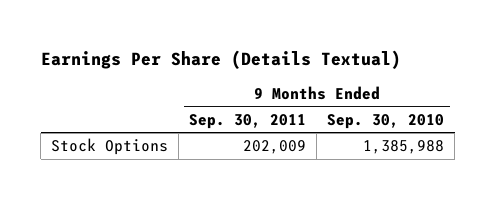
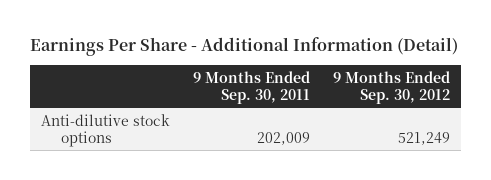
[40,49,401,69] Earnings Per Share (Details Textual) -> [29,37,458,57] Earnings Per Share - Additional Information (Detail)
[327,113,445,129] Sep. 30, 2010 -> none
none -> [332,70,450,104] 9 Months Ended Sep. 30, 2012
[51,138,169,156] Stock Options -> [41,113,171,147] Anti-dilutive stock options

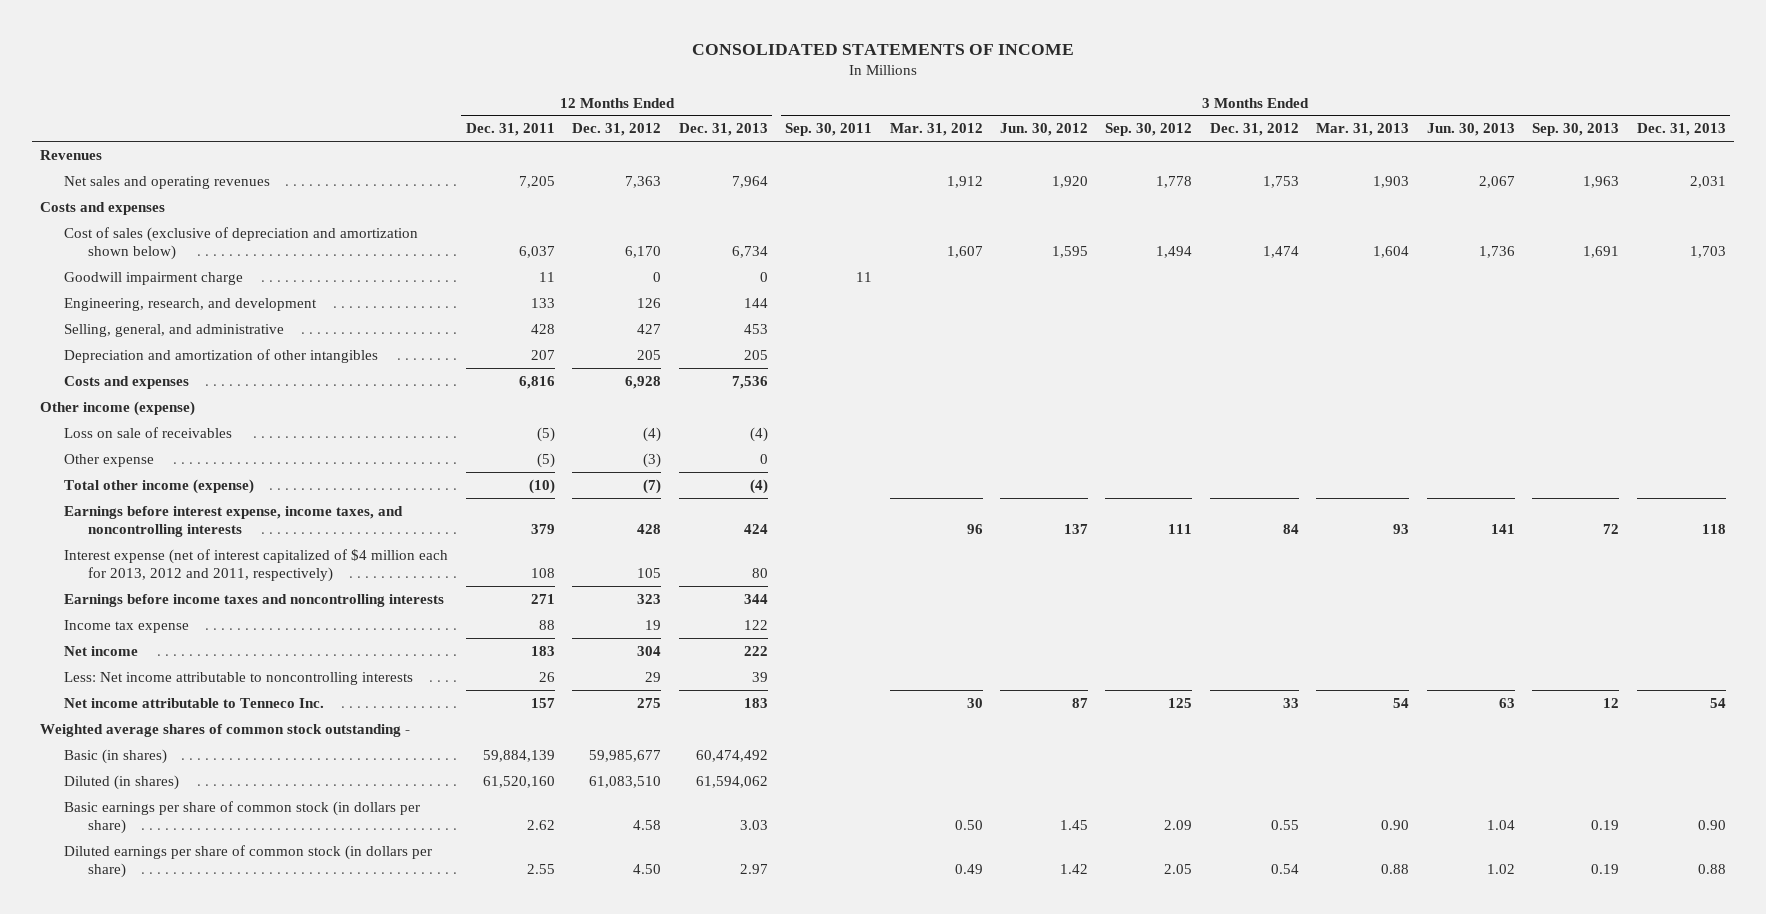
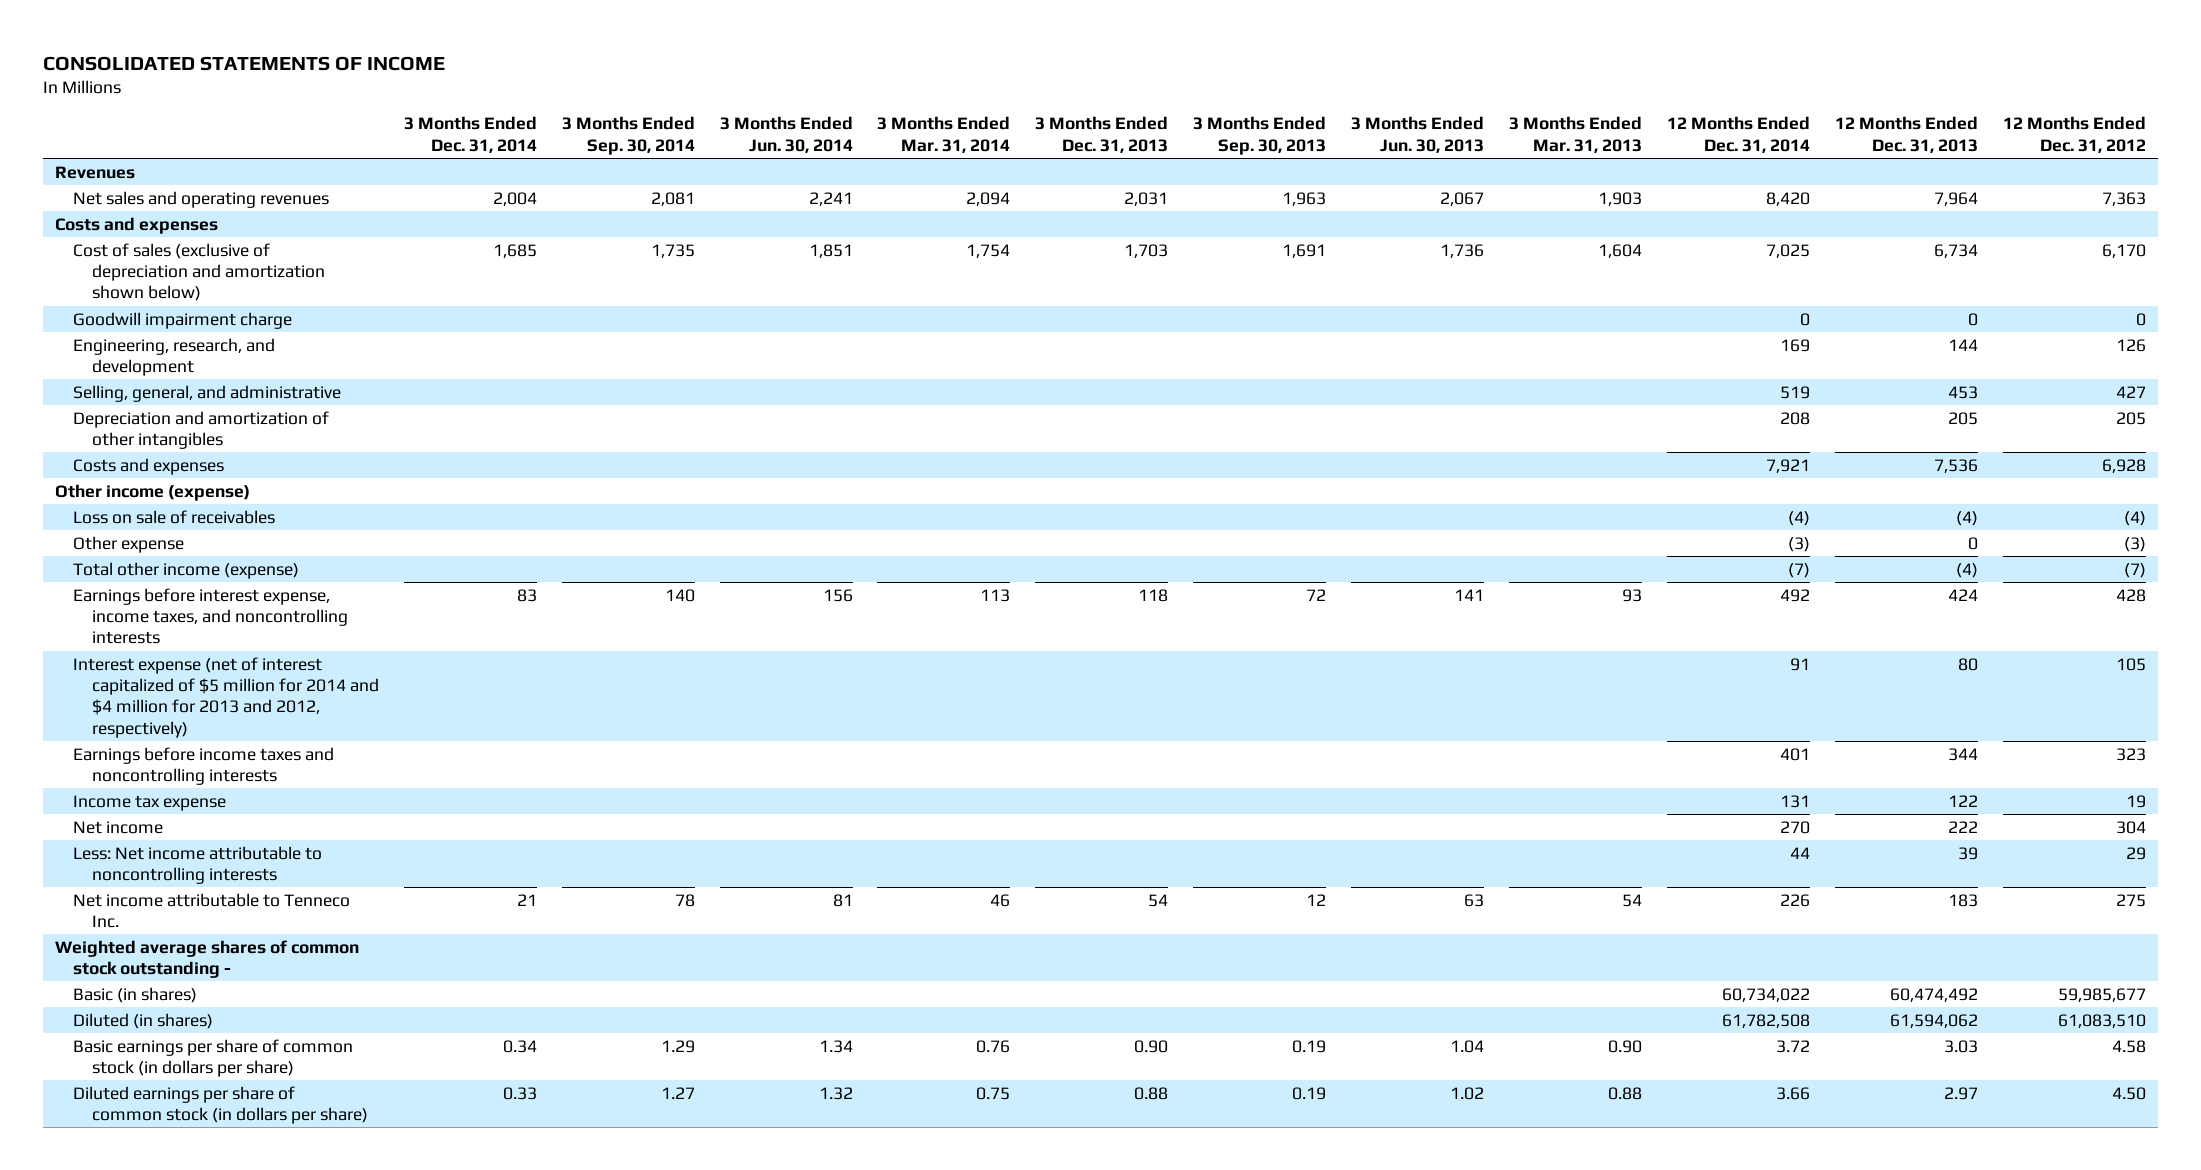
[465,123,555,137] Dec. 31, 2011 -> none
[785,123,873,137] Sep. 30, 2011 -> none
[889,123,983,137] Mar. 31, 2012 -> none
[1000,123,1089,137] Jun. 30, 2012 -> none
[1105,123,1193,137] Sep. 30, 2012 -> none
[1209,123,1299,137] Dec. 31, 2012 -> none
none -> [403,116,537,153] 3 Months Ended Dec. 31, 2014
none -> [561,116,695,155] 3 Months Ended Sep. 30, 2014
none -> [719,116,853,153] 3 Months Ended Jun. 30, 2014
none -> [877,116,1011,153] 3 Months Ended Mar. 31, 2014
none -> [1666,116,1810,153] 12 Months Ended Dec. 31, 2014
[64,548,449,583] Interest expense (net of interest capitalized of $4 million each for 2013, 2012 and 2011, respectively) -> [73,656,379,738] Interest expense (net of interest capitalized of $5 million for 2014 and $4 million for 2013 and 2012, respectively)

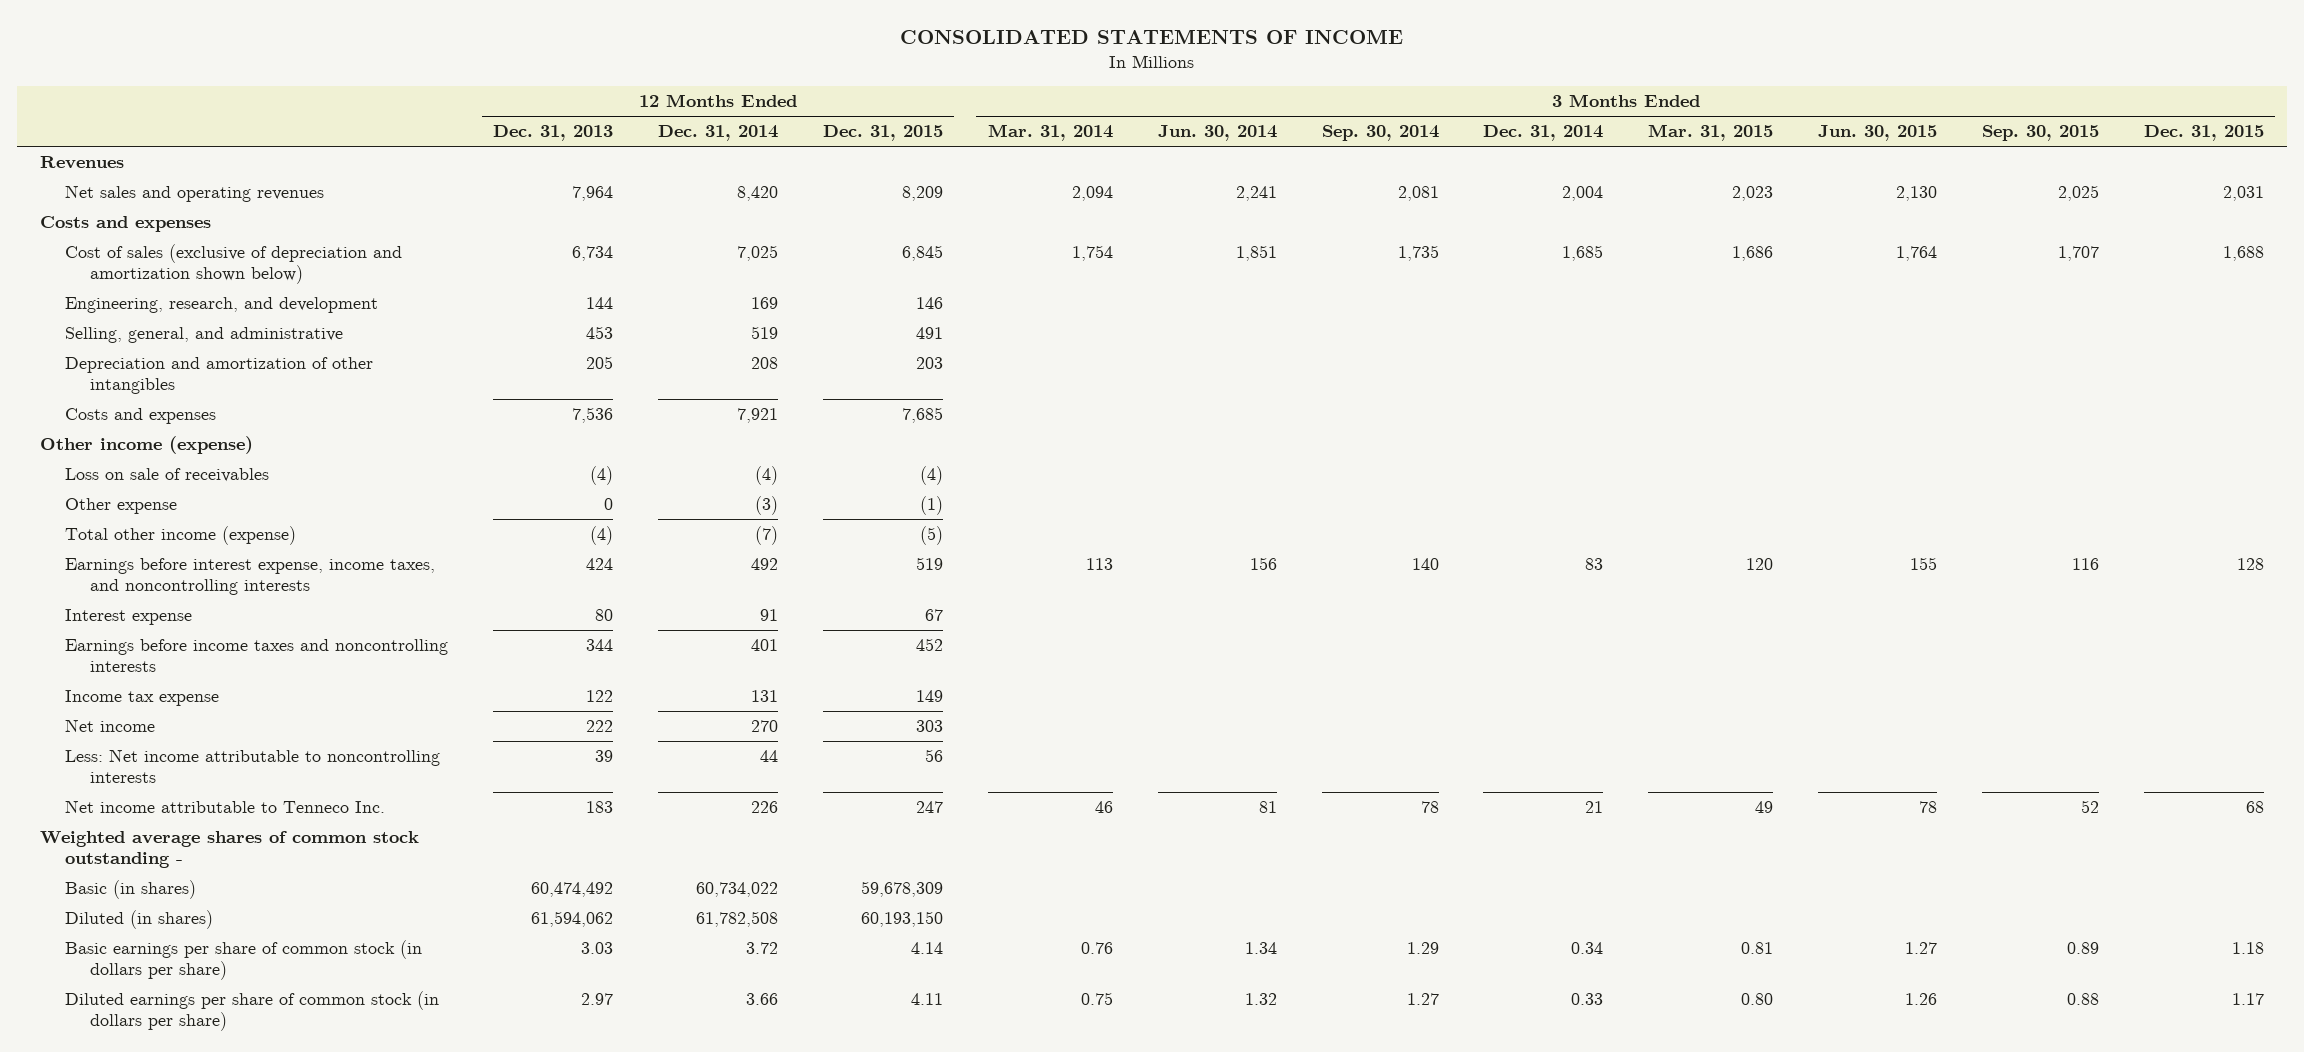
[1035,116,1169,153] 3 Months Ended Dec. 31, 2013 -> none
[1193,116,1327,155] 3 Months Ended Sep. 30, 2013 -> none
[1351,116,1485,153] 3 Months Ended Jun. 30, 2013 -> none
[1509,116,1643,153] 3 Months Ended Mar. 31, 2013 -> none
[2002,116,2146,153] 12 Months Ended Dec. 31, 2012 -> none
none -> [822,125,943,142] Dec. 31, 2015
none -> [1648,124,1774,142] Mar. 31, 2015
none -> [1818,125,1938,142] Jun. 30, 2015
none -> [1982,125,2100,142] Sep. 30, 2015
none -> [2144,125,2265,142] Dec. 31, 2015
[73,311,293,329] Goodwill impairment charge -> none
[73,656,379,738] Interest expense (net of interest capitalized of $5 million for 2014 and $4 million for 2013 and 2012, respectively) -> [64,609,192,626] Interest expense

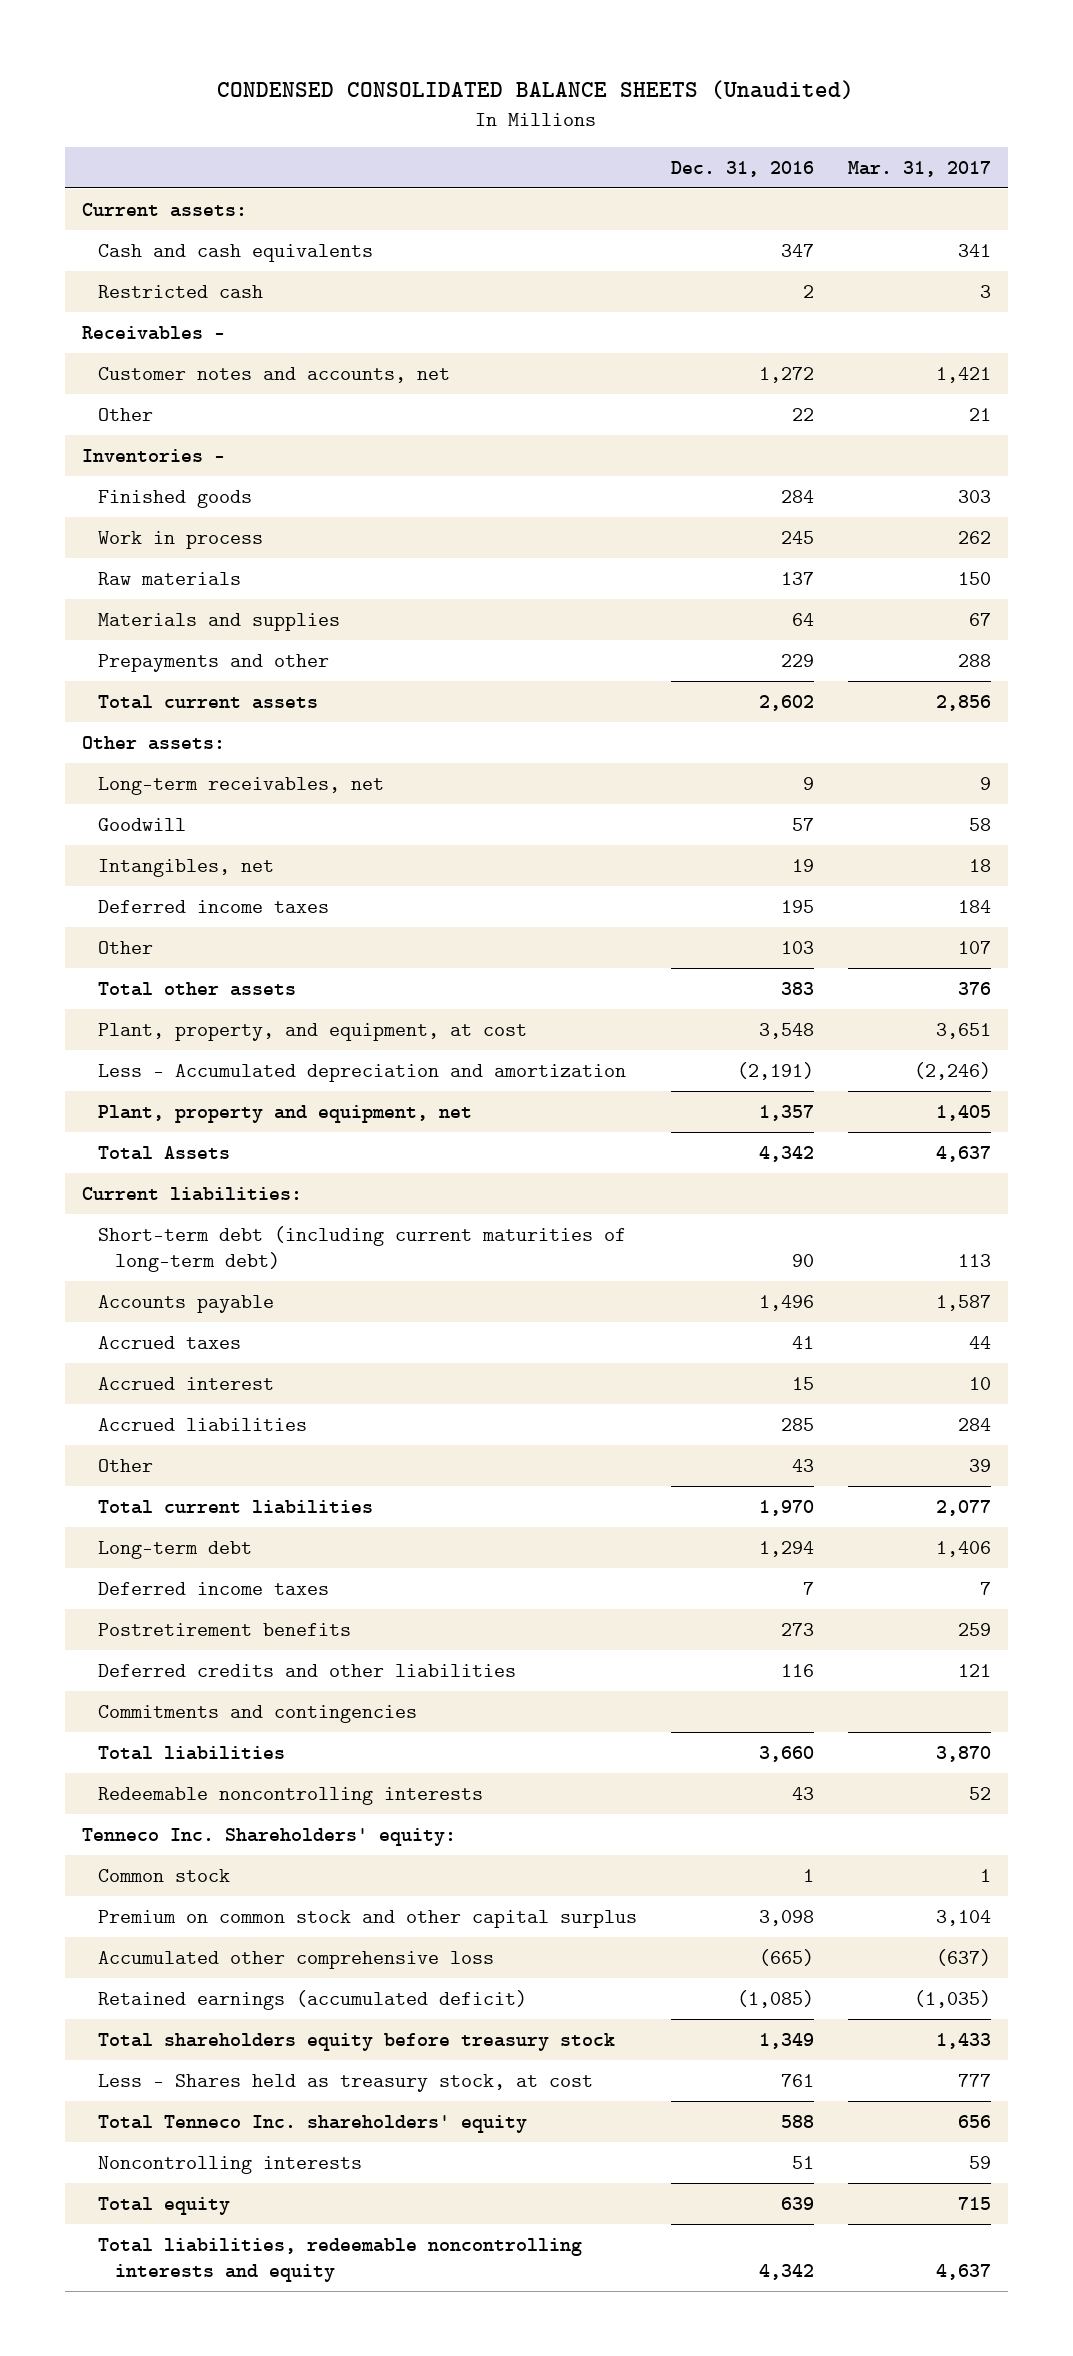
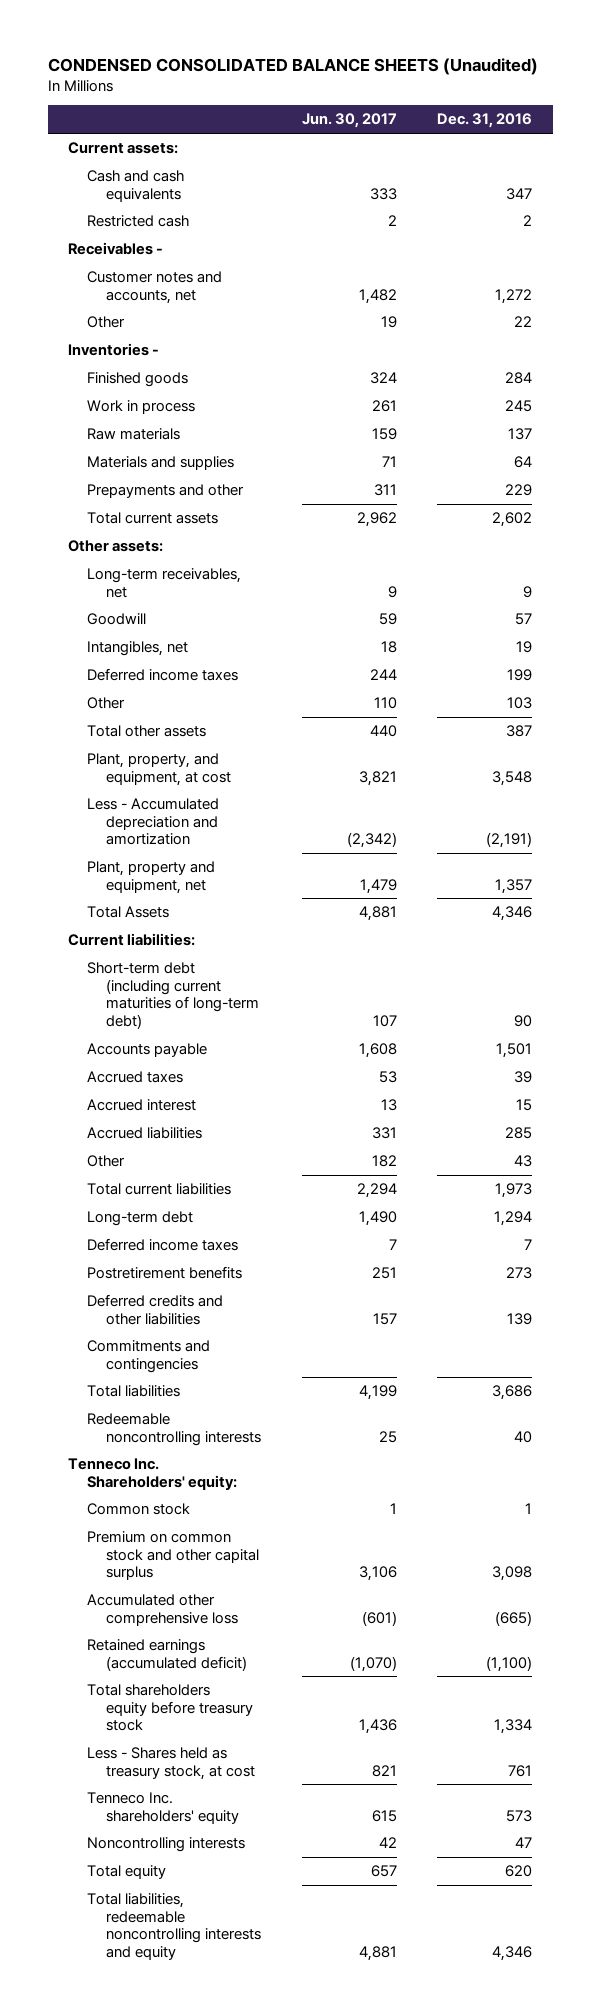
[848,160,992,177] Mar. 31, 2017 -> none
none -> [301,113,397,129] Jun. 30, 2017
[781,900,815,914] 195 -> [507,669,533,682] 199
[781,982,815,996] 383 -> [506,725,533,738] 387
[759,1146,815,1163] 4,342 -> [492,906,533,922] 4,346
[759,1295,815,1312] 1,496 -> [496,1043,533,1059] 1,501
[792,1336,815,1350] 41 -> [514,1071,533,1084] 39
[759,1500,815,1517] 1,970 -> [495,1183,533,1199] 1,973
[781,1664,815,1678] 116 -> [507,1312,533,1325] 139
[759,1746,815,1763] 3,660 -> [492,1385,533,1401] 3,686
[792,1787,815,1801] 43 -> [514,1430,533,1443] 40
[737,1990,815,2009] (1,085) -> [486,1655,533,1672] (1,100)
[759,2033,815,2050] 1,349 -> [494,1719,533,1735] 1,334
[98,2115,528,2134] Total Tenneco Inc. shareholders' equity -> [86,1792,239,1824] Tenneco Inc. shareholders' equity
[781,2115,815,2129] 588 -> [506,1809,533,1822] 573
[792,2156,815,2170] 51 -> [515,1837,533,1849] 47
[781,2197,815,2211] 639 -> [505,1865,533,1878] 620
[759,2263,815,2280] 4,342 -> [492,1946,533,1962] 4,346

